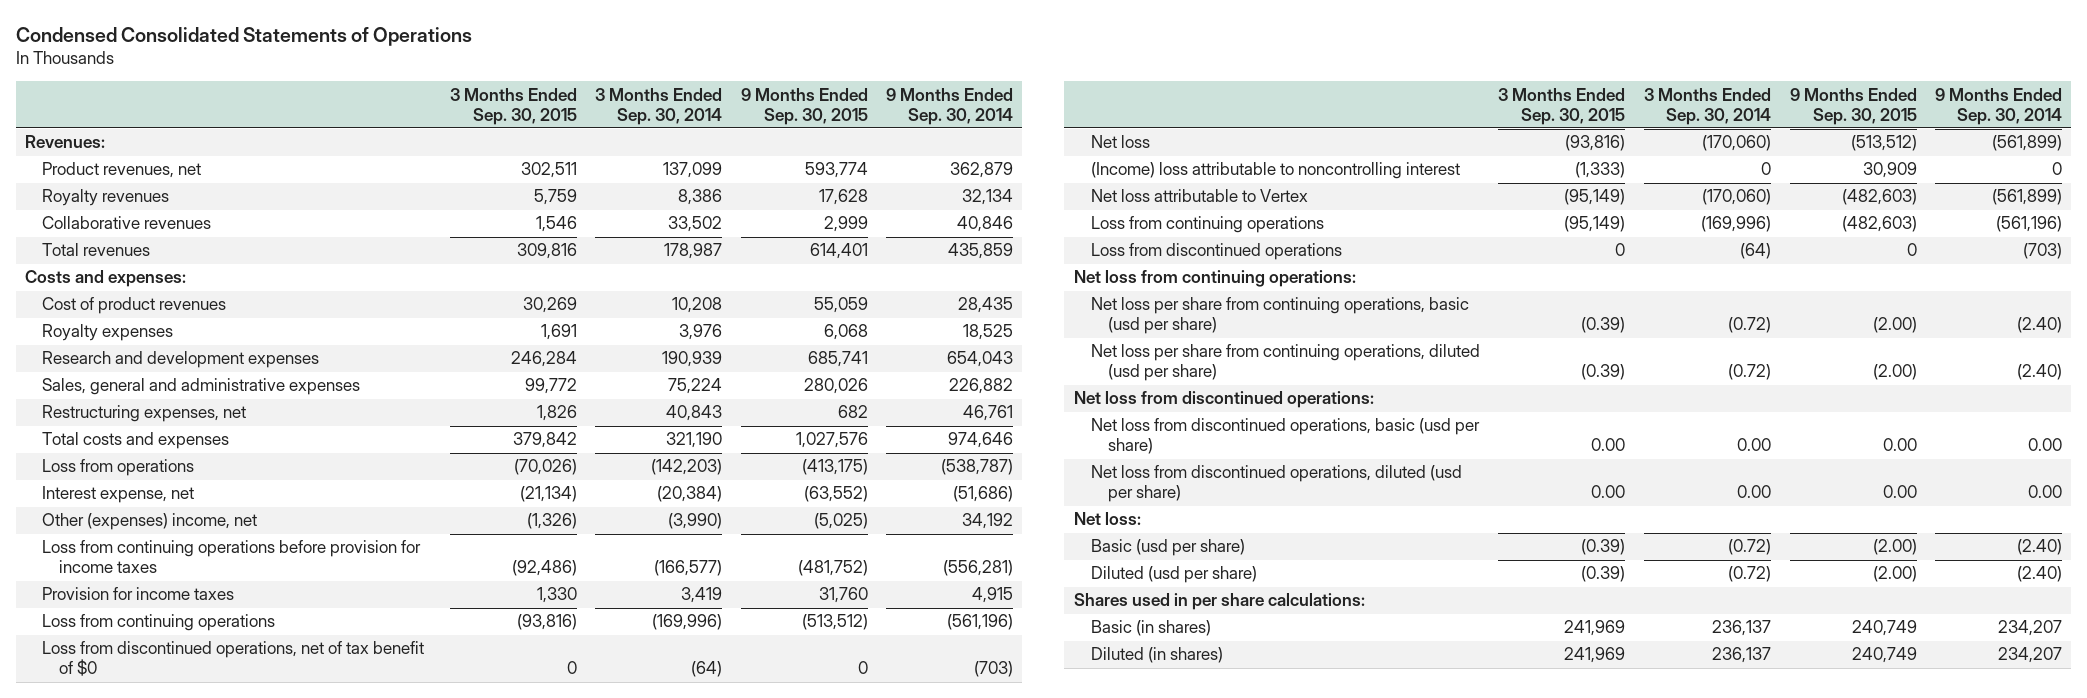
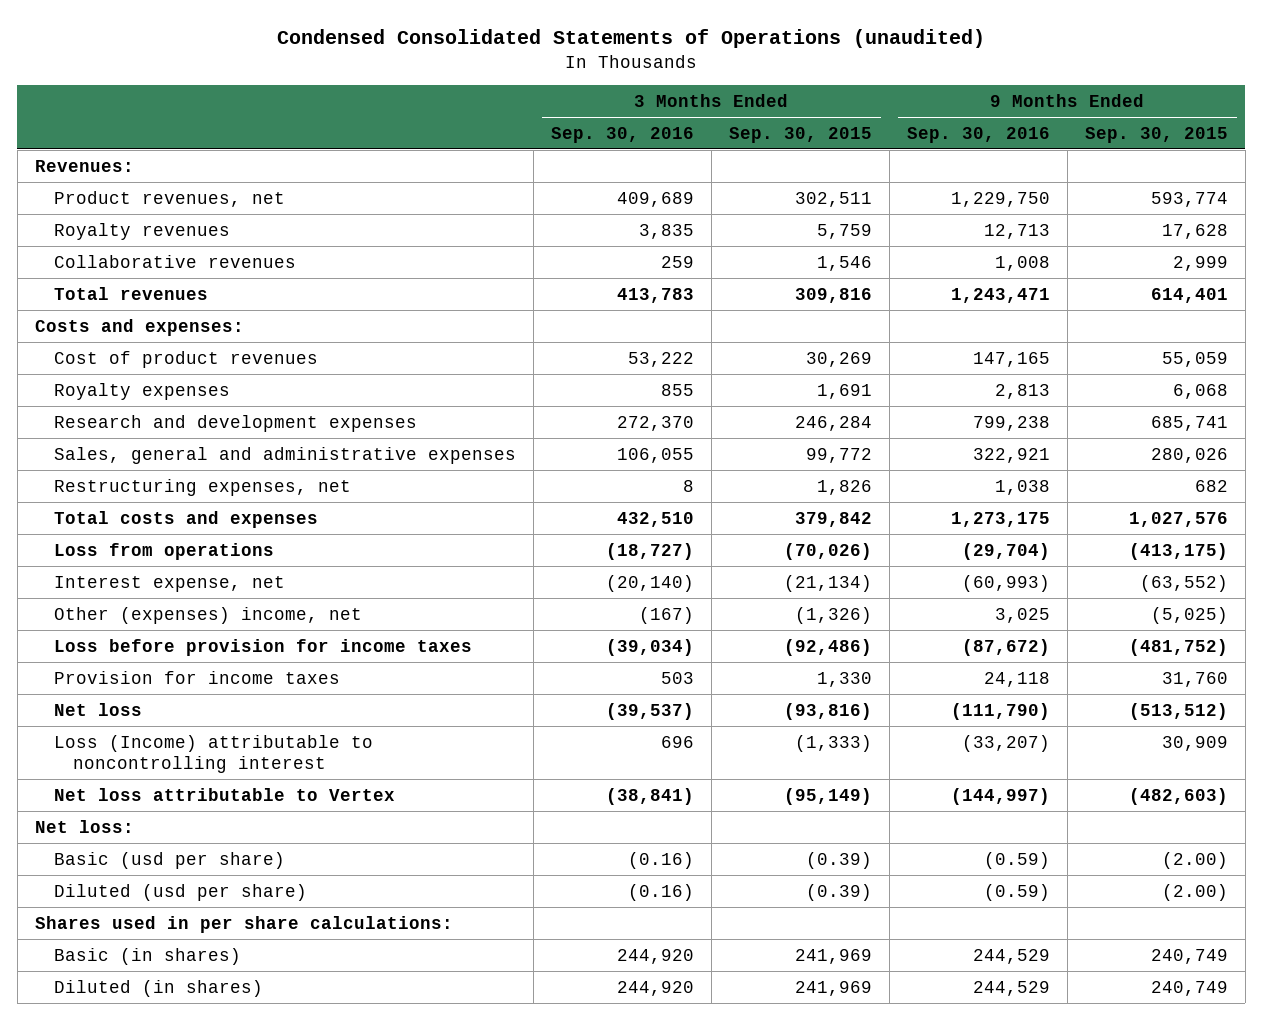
[15,26,472,46] Condensed Consolidated Statements of Operations -> [277,29,986,49] Condensed Consolidated Statements of Operations (unaudited)
[595,87,723,125] 3 Months Ended Sep. 30, 2014 -> none
[886,87,1014,125] 9 Months Ended Sep. 30, 2014 -> none
none -> [550,126,694,143] Sep. 30, 2016
none -> [906,126,1050,143] Sep. 30, 2016
[42,540,422,574] Loss from continuing operations before provision for income taxes -> [53,638,472,656] Loss before provision for income taxes
[42,614,276,632] Loss from continuing operations -> none
[42,641,425,677] Loss from discontinued operations, net of tax benefit of $0 -> none
[1090,162,1460,180] (Income) loss attributable to noncontrolling interest -> [53,734,373,773] Loss (Income) attributable to noncontrolling interest
[1090,216,1324,234] Loss from continuing operations -> none
[1090,243,1342,261] Loss from discontinued operations -> none
[1073,270,1356,288] Net loss from continuing operations: -> none
[1090,297,1469,335] Net loss per share from continuing operations, basic (usd per share) -> none
[1090,344,1480,382] Net loss per share from continuing operations, diluted (usd per share) -> none
[1073,391,1374,409] Net loss from discontinued operations: -> none
[1090,418,1480,455] Net loss from discontinued operations, basic (usd per share) -> none
[1090,465,1462,503] Net loss from discontinued operations, diluted (usd per share) -> none

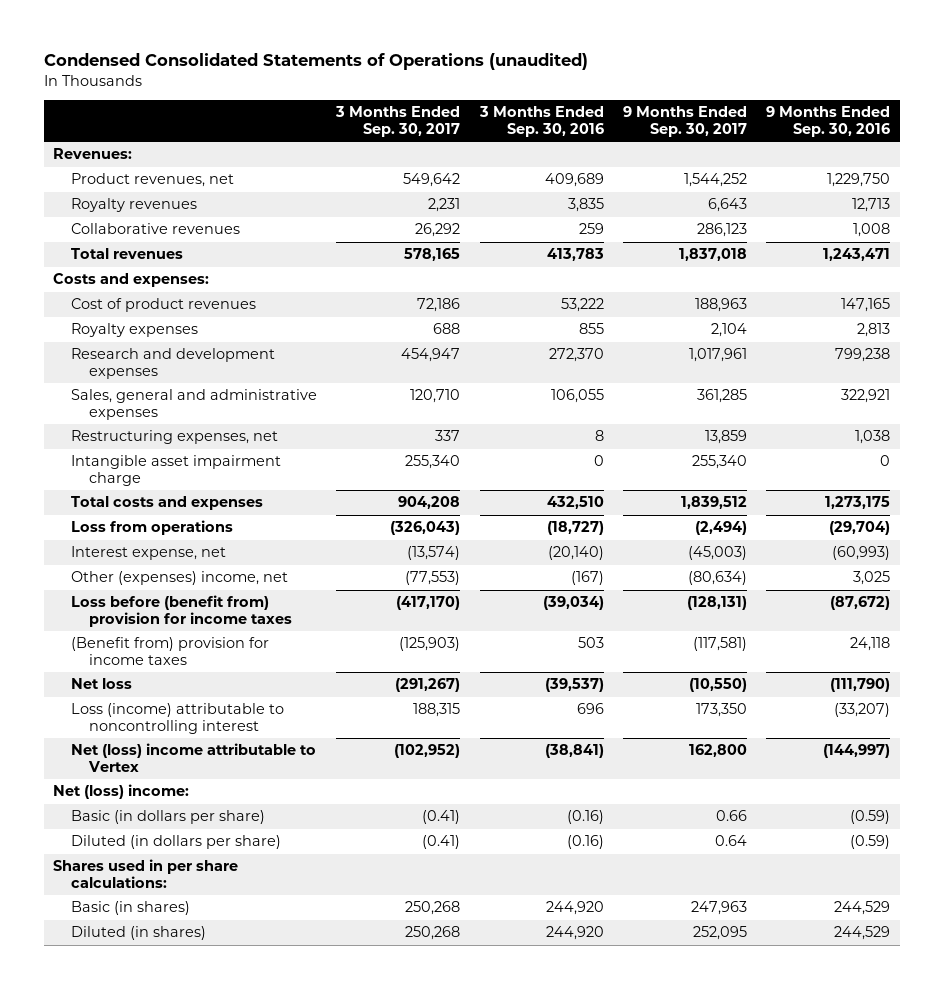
[728,126,872,143] Sep. 30, 2015 -> none
[1084,126,1228,143] Sep. 30, 2015 -> none
none -> [335,106,461,137] 3 Months Ended Sep. 30, 2017
none -> [622,106,747,137] 9 Months Ended Sep. 30, 2017
none -> [71,455,282,486] Intangible asset impairment charge
[53,638,472,656] Loss before provision for income taxes -> [71,595,293,627] Loss before (benefit from) provision for income taxes
[53,670,340,684] Provision for income taxes -> [71,637,270,665] (Benefit from) provision for income taxes
[53,734,373,773] Loss (Income) attributable to noncontrolling interest -> [71,703,285,734] Loss (income) attributable to noncontrolling interest
[53,787,395,801] Net loss attributable to Vertex -> [71,743,317,772] Net (loss) income attributable to Vertex
[34,819,134,833] Net loss: -> [53,784,190,800] Net (loss) income:
[53,851,285,869] Basic (usd per share) -> [71,810,266,825] Basic (in dollars per share)
[53,883,307,901] Diluted (usd per share) -> [71,835,282,850] Diluted (in dollars per share)

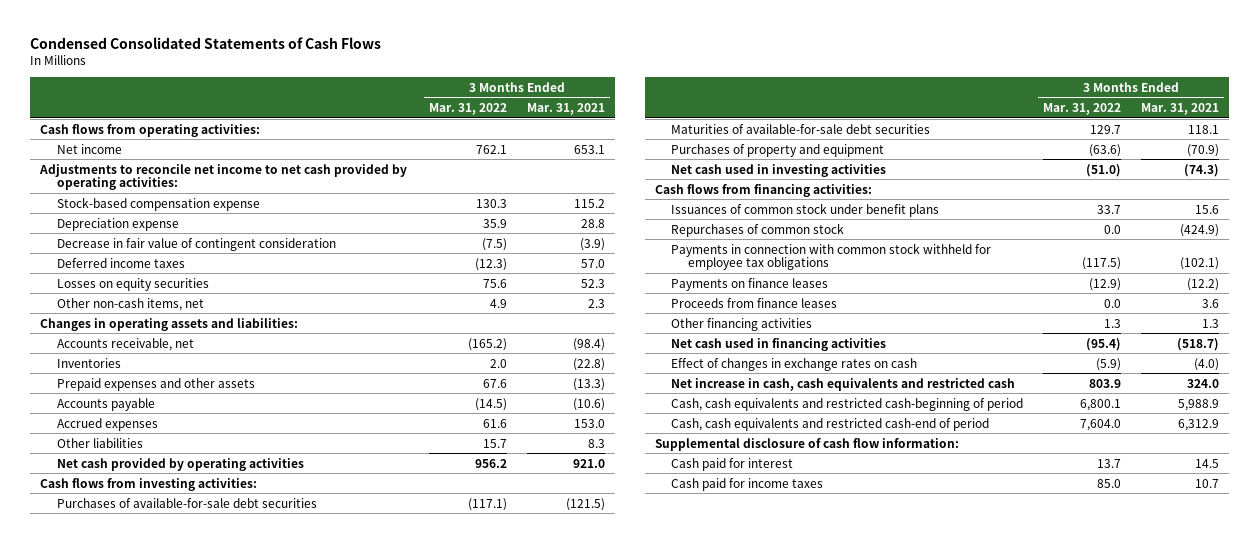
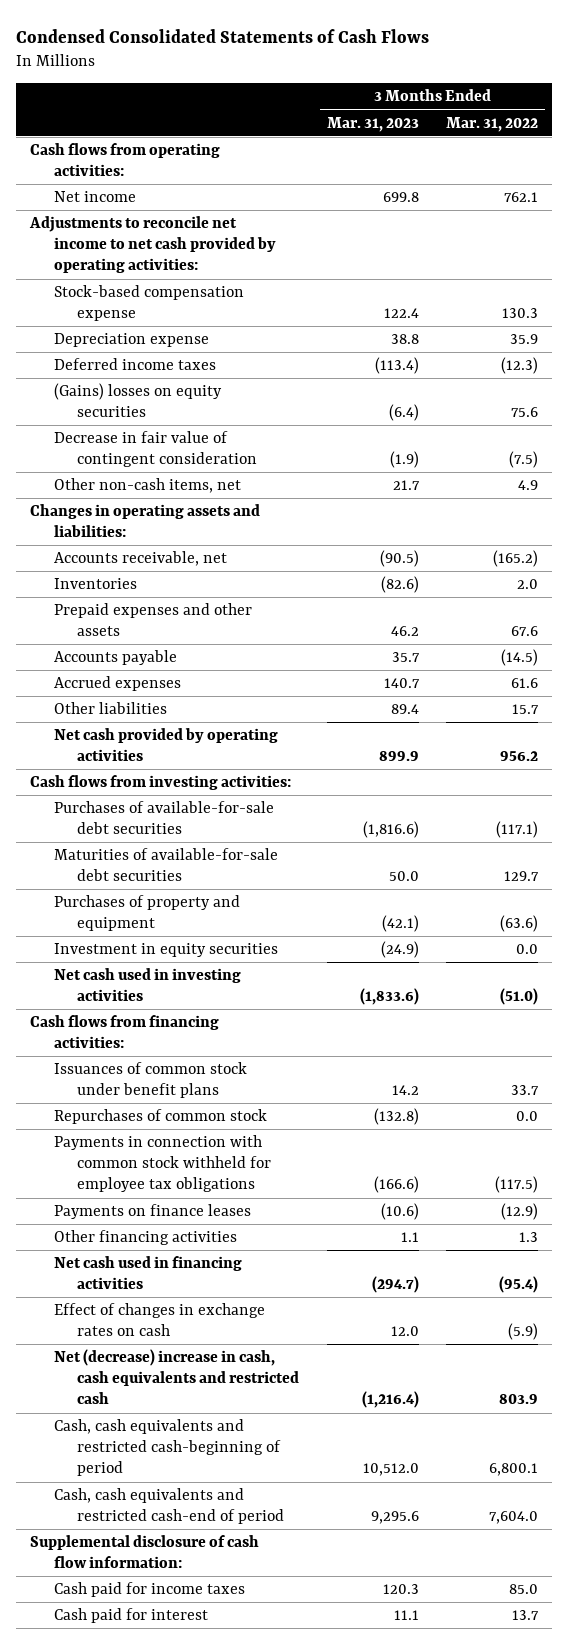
[526,102,605,115] Mar. 31, 2021 -> none
none -> [326,116,419,132] Mar. 31, 2023
[56,277,209,291] Losses on equity securities -> [53,383,222,418] (Gains) losses on equity securities
[56,237,336,251] Decrease in fair value of contingent consideration -> [53,431,258,468] Decrease in fair value of contingent consideration
none -> [53,943,278,958] Investment in equity securities
[671,297,838,308] Proceeds from finance leases -> none
[671,377,1016,391] Net increase in cash, cash equivalents and restricted cash -> [53,1349,300,1405] Net (decrease) increase in cash, cash equivalents and restricted cash
[671,457,794,471] Cash paid for interest -> [53,1608,208,1624] Cash paid for interest

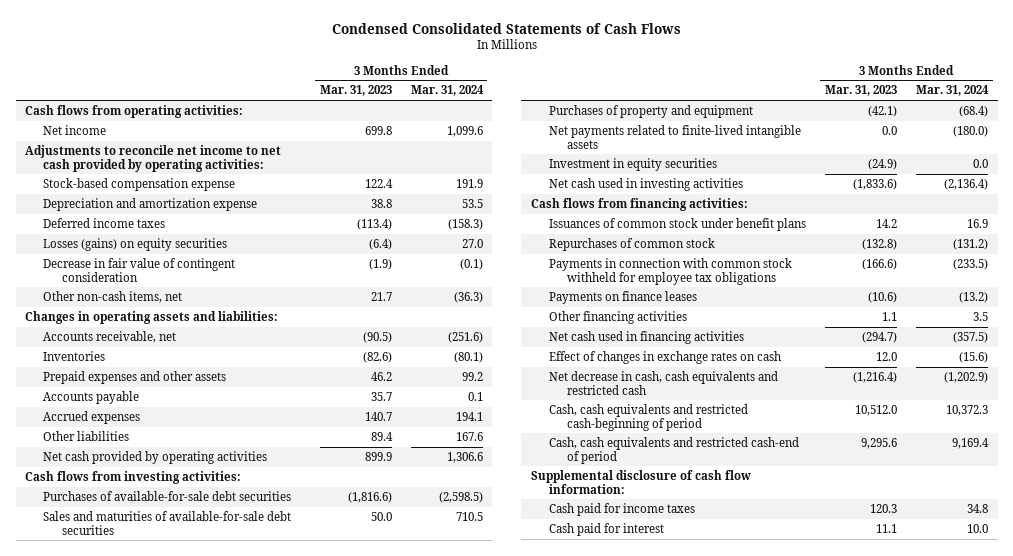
[446,116,539,132] Mar. 31, 2022 -> none
none -> [410,85,484,97] Mar. 31, 2024
[53,333,209,348] Depreciation expense -> [43,198,258,212] Depreciation and amortization expense
[53,383,222,418] (Gains) losses on equity securities -> [43,238,228,252] Losses (gains) on equity securities
[53,848,278,882] Maturities of available-for-sale debt securities -> [43,511,292,535] Sales and maturities of available-for-sale debt securities
none -> [548,125,801,149] Net payments related to finite-lived intangible assets
[53,1349,300,1405] Net (decrease) increase in cash, cash equivalents and restricted cash -> [548,371,778,395] Net decrease in cash, cash equivalents and restricted cash

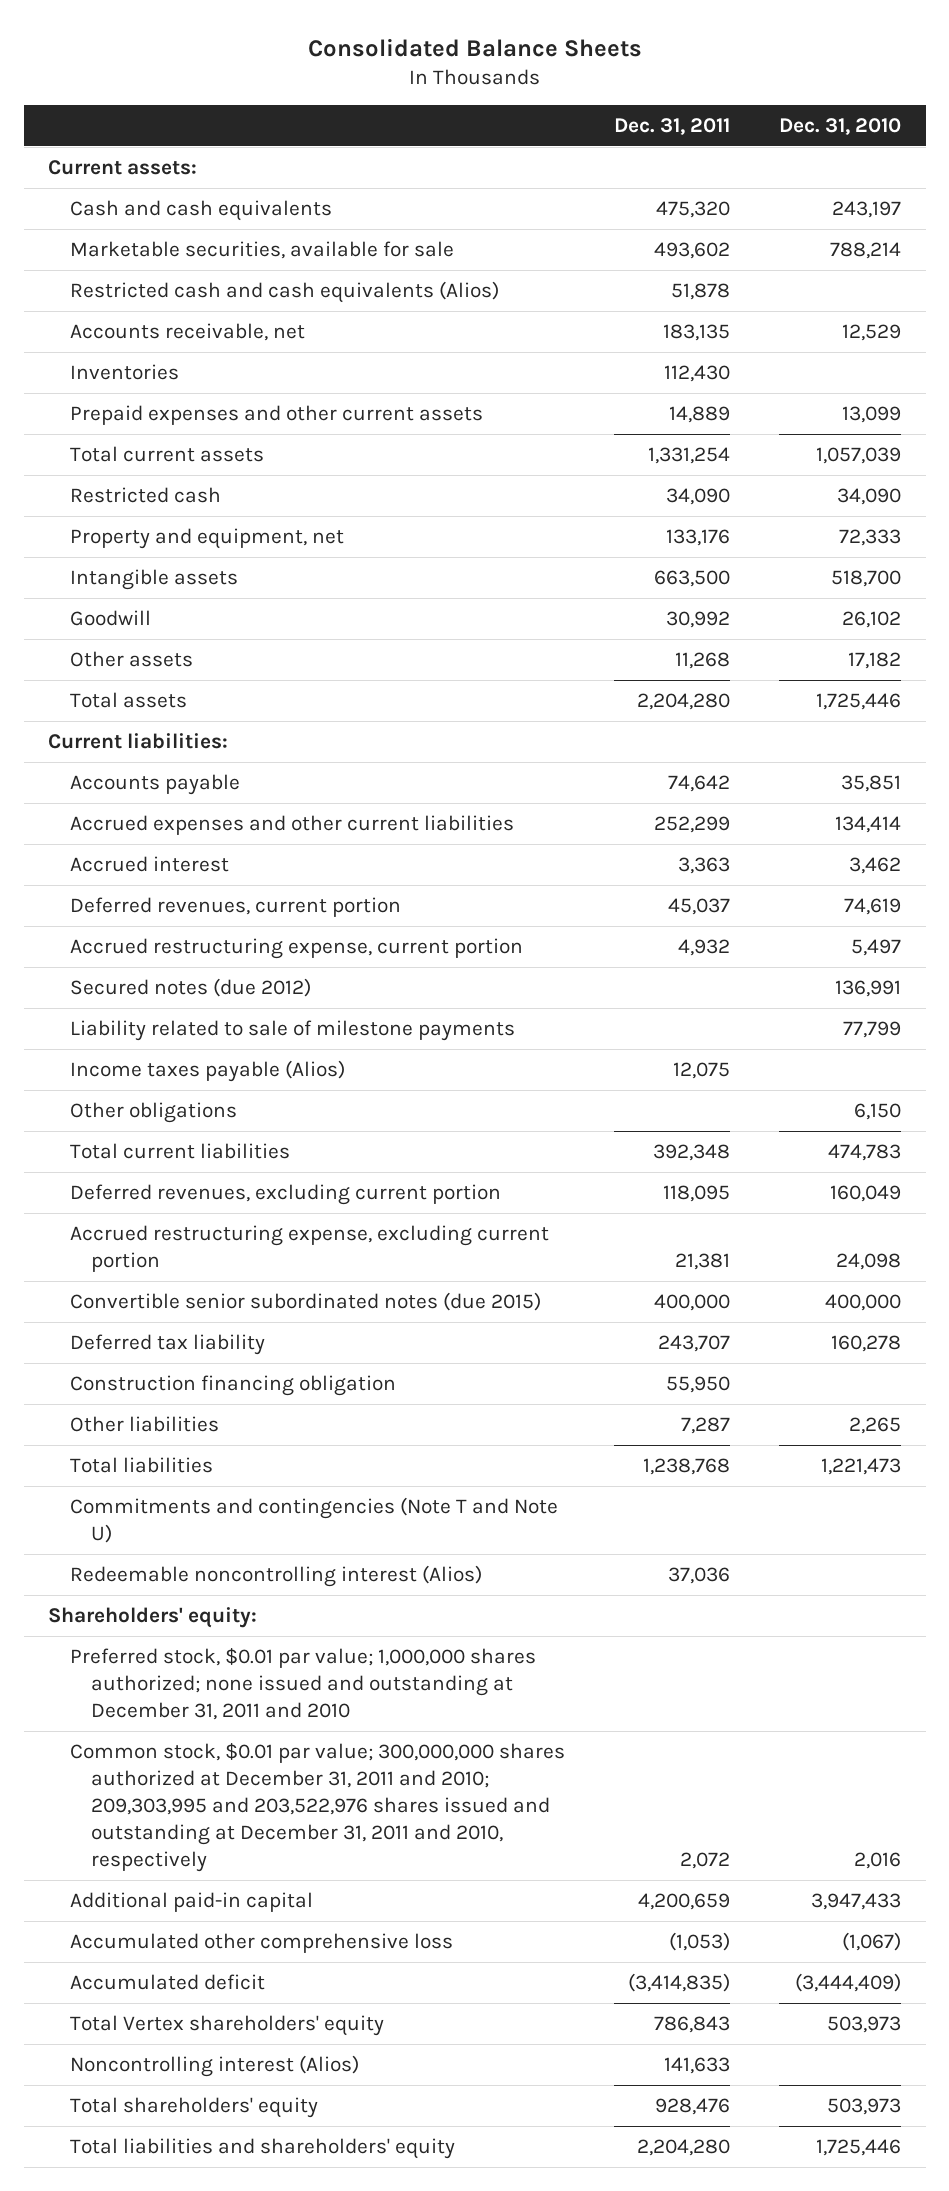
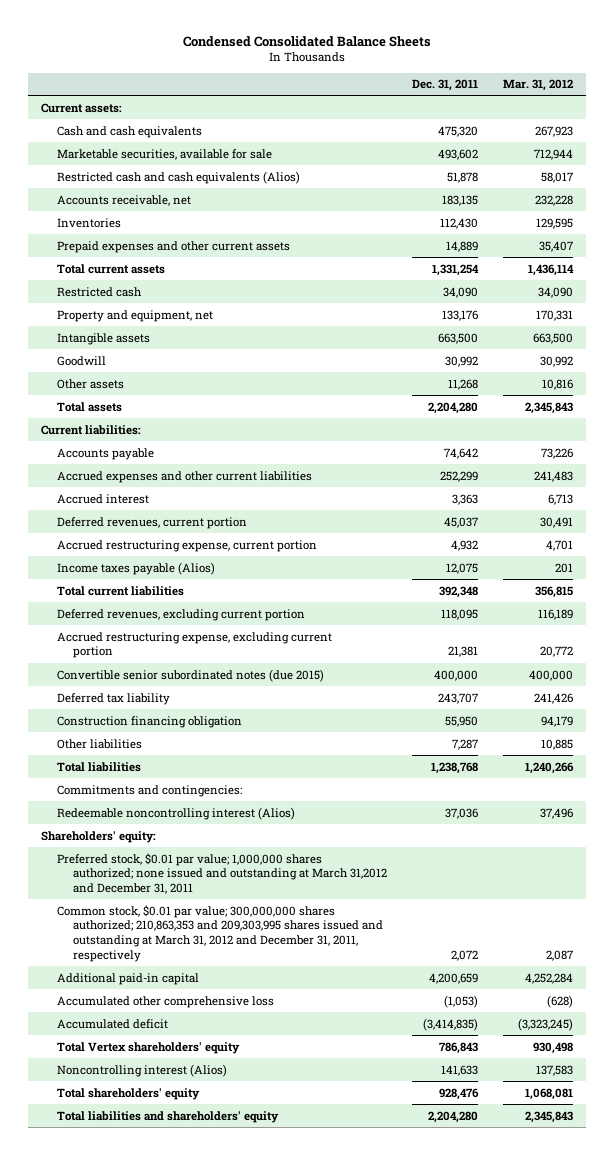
[307,37,642,57] Consolidated Balance Sheets -> [182,35,431,47] Condensed Consolidated Balance Sheets
[779,117,902,135] Dec. 31, 2010 -> none
none -> [503,79,574,92] Mar. 31, 2012
[69,977,311,997] Secured notes (due 2012) -> none
[69,1019,515,1041] Liability related to sale of milestone payments -> none
[69,1101,237,1123] Other obligations -> none
[69,1496,558,1543] Commitments and contingencies (Note T and Note U) -> [56,784,242,797] Commitments and contingencies:
[69,1647,536,1721] Preferred stock, $0.01 par value; 1,000,000 shares authorized; none issued and outstanding at December 31, 2011 and 2010 -> [56,852,388,895] Preferred stock, $0.01 par value; 1,000,000 shares authorized; none issued and outstanding at March 31,2012 and December 31, 2011
[69,1742,565,1873] Common stock, $0.01 par value; 300,000,000 shares authorized at December 31, 2011 and 2010; 209,303,995 and 203,522,976 shares issued and outstanding at December 31, 2011 and 2010, respectively -> [56,904,384,963] Common stock, $0.01 par value; 300,000,000 shares authorized; 210,863,353 and 209,303,995 shares issued and outstanding at March 31, 2012 and December 31, 2011, respectively

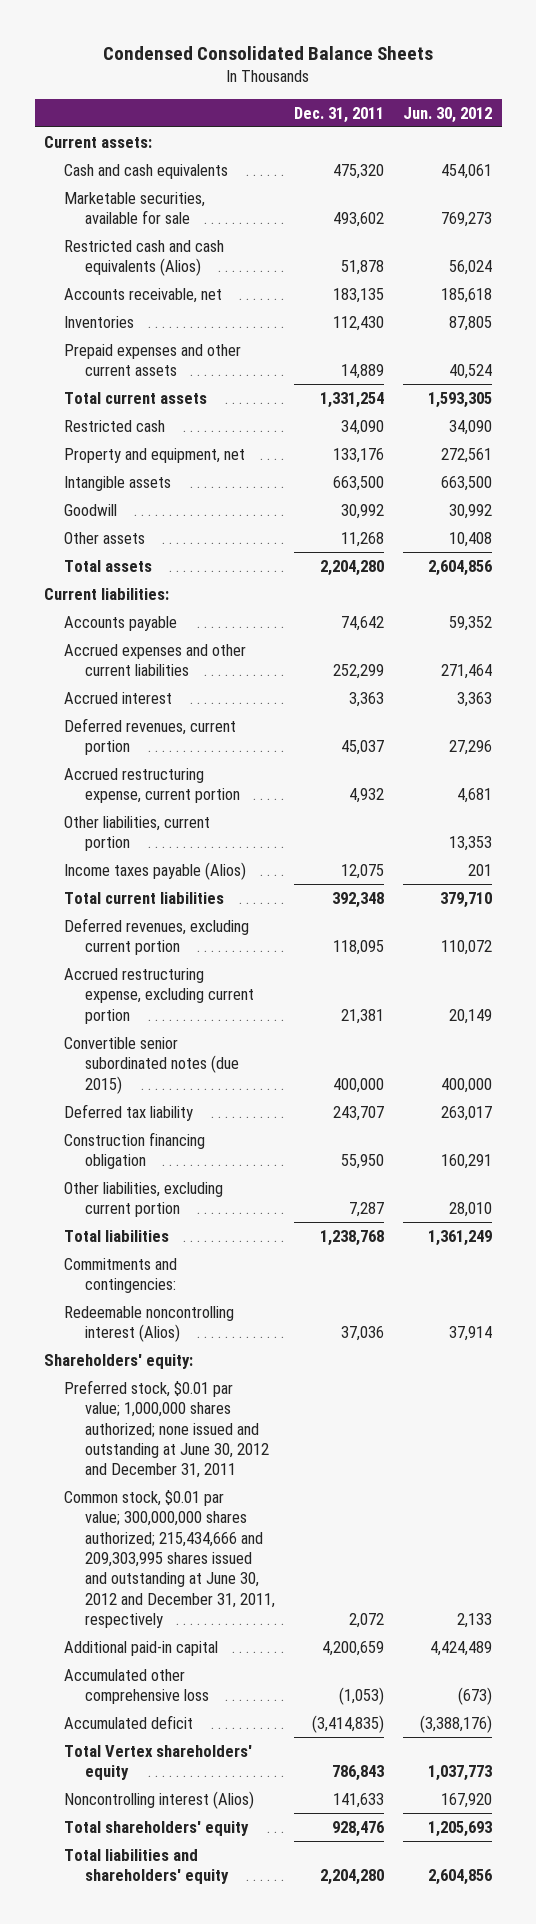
[503,79,574,92] Mar. 31, 2012 -> none
none -> [403,106,493,123] Jun. 30, 2012
none -> [64,815,211,852] Other liabilities, current portion
[56,738,142,749] Other liabilities -> [64,1181,224,1218] Other liabilities, excluding current portion
[56,852,388,895] Preferred stock, $0.01 par value; 1,000,000 shares authorized; none issued and outstanding at March 31,2012 and December 31, 2011 -> [64,1379,269,1479] Preferred stock, $0.01 par value; 1,000,000 shares authorized; none issued and outstanding at June 30, 2012 and December 31, 2011
[56,904,384,963] Common stock, $0.01 par value; 300,000,000 shares authorized; 210,863,353 and 209,303,995 shares issued and outstanding at March 31, 2012 and December 31, 2011, respectively -> [64,1489,275,1628] Common stock, $0.01 par value; 300,000,000 shares authorized; 215,434,666 and 209,303,995 shares issued and outstanding at June 30, 2012 and December 31, 2011, respectively

